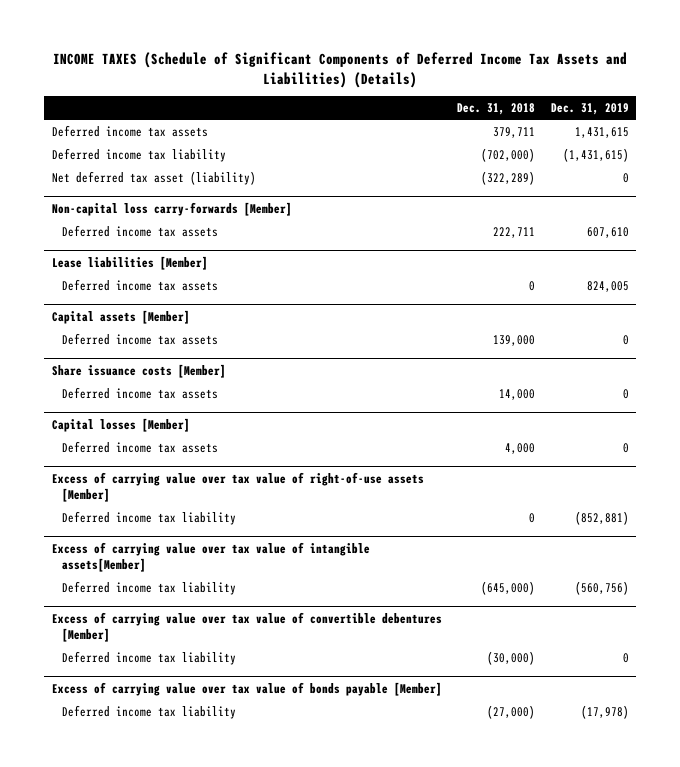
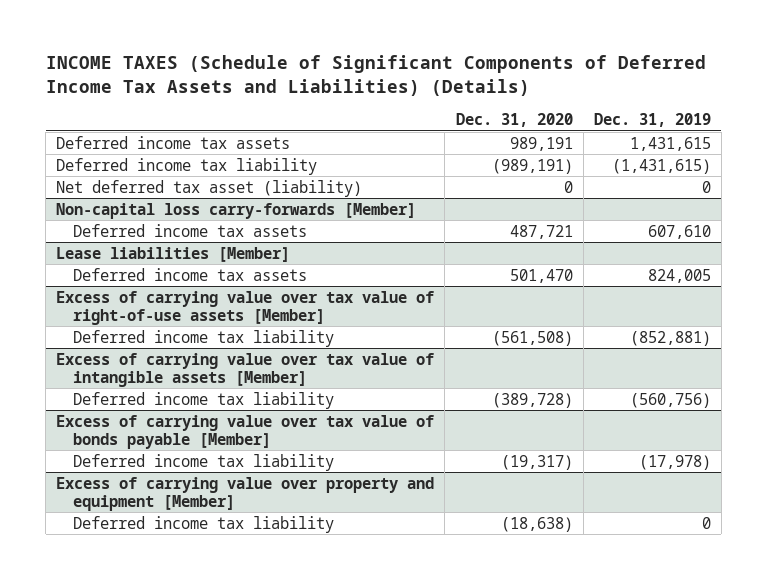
[457,103,536,116] Dec. 31, 2018 -> none
none -> [455,113,573,128] Dec. 31, 2020
[51,309,190,324] Capital assets [Member] -> none
[62,332,219,345] Deferred income tax assets -> none
[51,363,226,378] Share issuance costs [Member] -> none
[62,386,219,399] Deferred income tax assets -> none
[51,417,190,432] Capital losses [Member] -> none
[62,440,219,453] Deferred income tax assets -> none
[51,541,370,572] Excess of carrying value over tax value of intangible assets[Member] -> [56,352,435,387] Excess of carrying value over tax value of intangible assets [Member]
[51,611,442,642] Excess of carrying value over tax value of convertible debentures [Member] -> none
[62,650,237,665] Deferred income tax liability -> none
none -> [56,476,435,511] Excess of carrying value over property and equipment [Member]
none -> [72,515,334,533] Deferred income tax liability

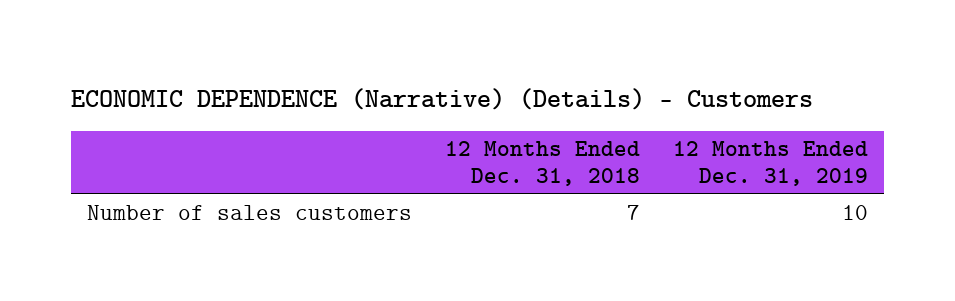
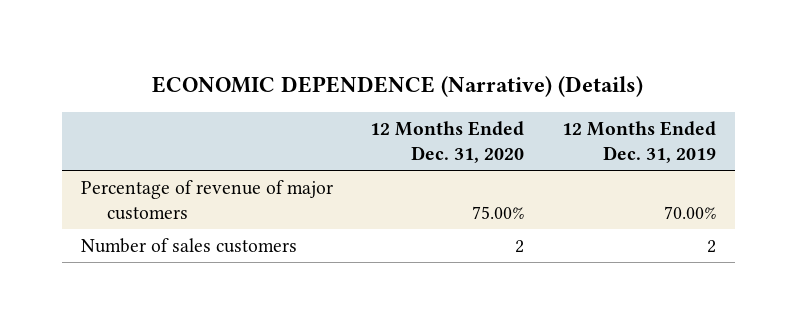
[70,88,813,111] ECONOMIC DEPENDENCE (Narrative) (Details) - Customers -> [152,76,644,98] ECONOMIC DEPENDENCE (Narrative) (Details)
[444,140,640,187] 12 Months Ended Dec. 31, 2018 -> none
none -> [370,120,525,163] 12 Months Ended Dec. 31, 2020
none -> [80,179,333,221] Percentage of revenue of major customers
[841,204,868,220] 10 -> [707,239,717,253] 2

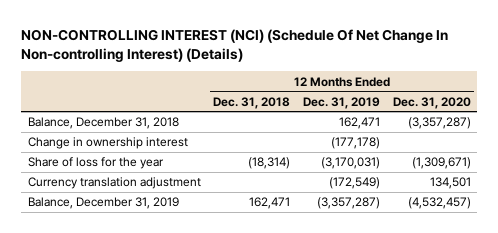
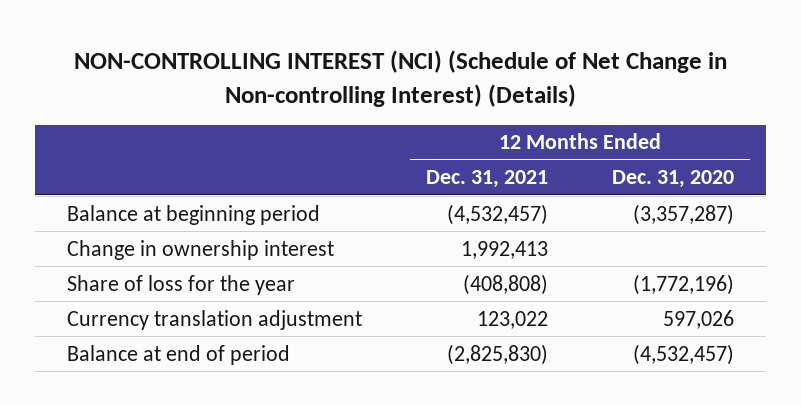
[21,29,449,63] NON-CONTROLLING INTEREST (NCI) (Schedule Of Net Change In Non-controlling Interest) (Details) -> [73,50,727,108] NON-CONTROLLING INTEREST (NCI) (Schedule of Net Change in Non-controlling Interest) (Details)
[213,96,291,109] Dec. 31, 2018 -> none
[303,96,381,109] Dec. 31, 2019 -> none
none -> [426,170,549,189] Dec. 31, 2021
[27,117,179,130] Balance, December 31, 2018 -> [67,204,321,225] Balance at beginning period
[411,157,471,170] (1,309,671) -> [633,273,735,295] (1,772,196)
[429,177,471,190] 134,501 -> [663,309,735,329] 597,026
[27,197,179,210] Balance, December 31, 2019 -> [67,344,291,365] Balance at end of period

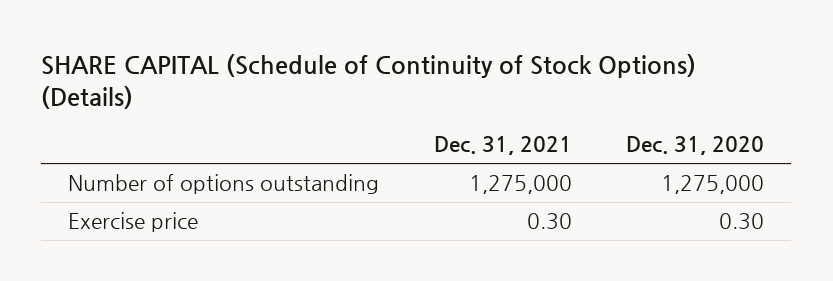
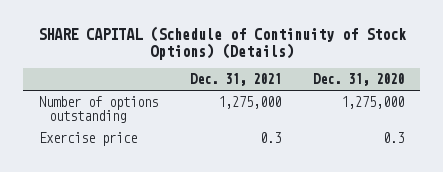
[526,213,572,231] 0.30 -> [260,132,282,144] 0.3
[719,213,765,231] 0.30 -> [383,132,405,144] 0.3

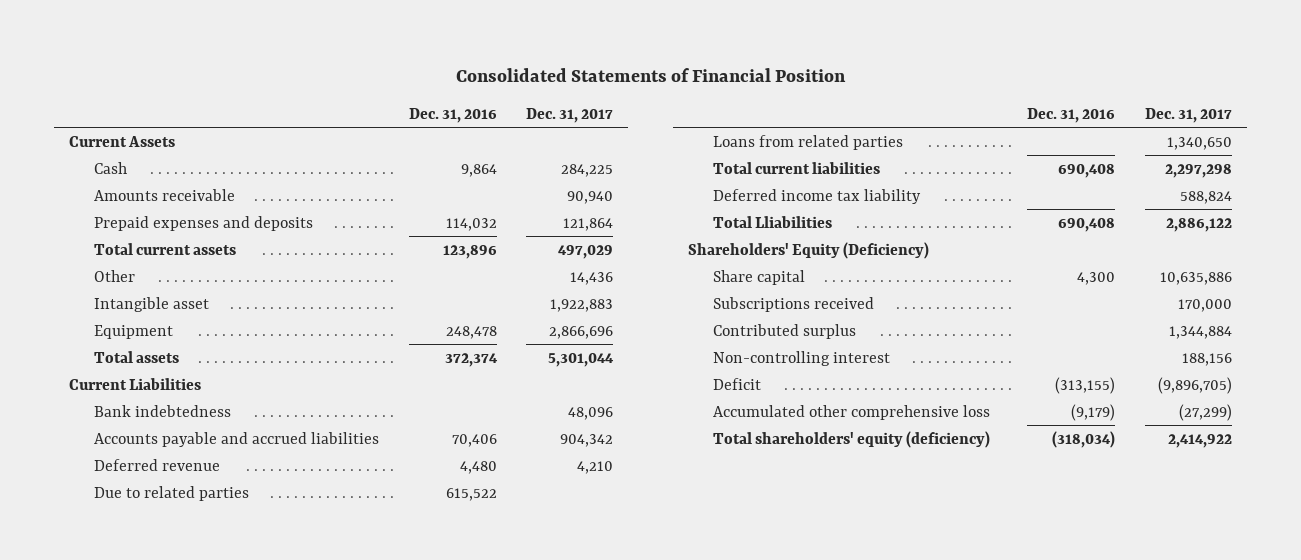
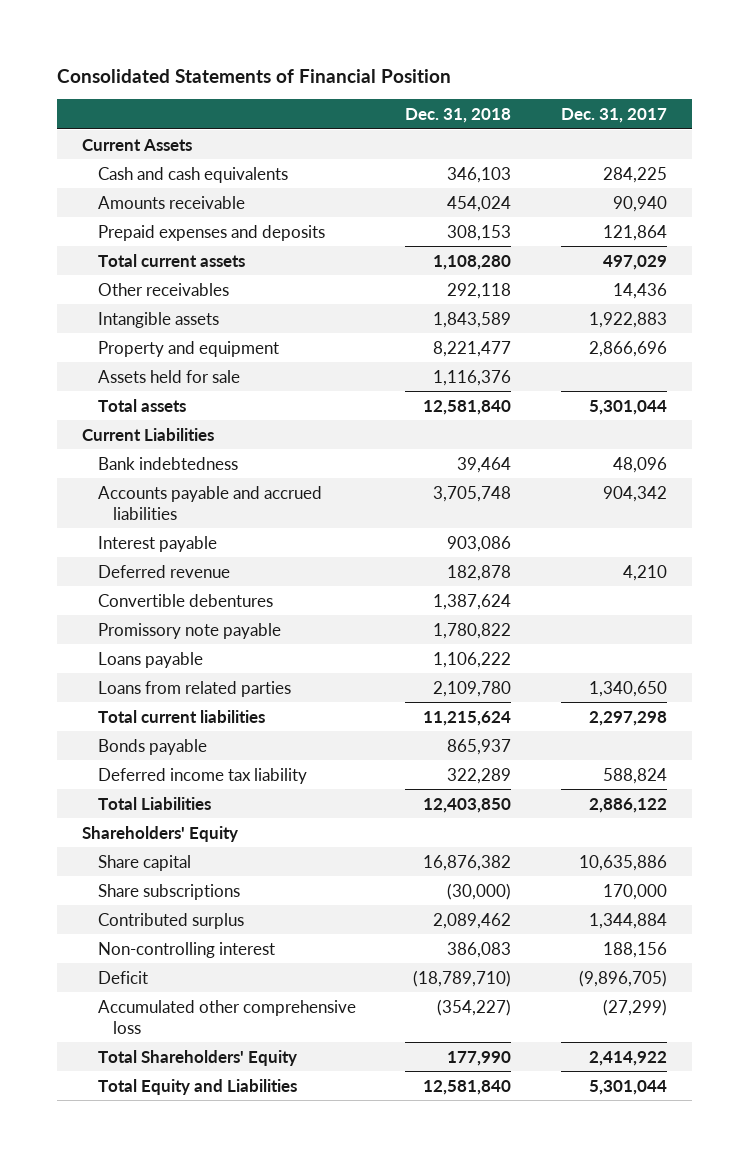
[408,107,497,123] Dec. 31, 2016 -> none
none -> [405,108,512,124] Dec. 31, 2018
[94,161,128,174] Cash -> [97,166,288,183] Cash and cash equivalents
[94,269,136,282] Other -> [97,282,229,296] Other receivables
[94,296,210,312] Intangible asset -> [97,311,219,328] Intangible assets
[94,324,174,339] Equipment -> [97,340,279,357] Property and equipment
none -> [97,369,240,383] Assets held for sale
none -> [97,535,217,552] Interest payable
[94,485,250,501] Due to related parties -> none
none -> [97,593,273,607] Convertible debentures
none -> [97,622,281,639] Promissory note payable
none -> [97,651,203,668] Loans payable
none -> [97,738,207,755] Bonds payable
[712,215,832,228] Total Lliabilities -> [97,796,211,810] Total Liabilities
[687,241,929,259] Shareholders' Equity (Deficiency) -> [81,825,238,842] Shareholders' Equity
[712,296,874,312] Subscriptions received -> none
none -> [97,883,240,900] Share subscriptions
[712,430,990,448] Total shareholders' equity (deficiency) -> [97,1049,297,1066] Total Shareholders' Equity
none -> [97,1078,297,1095] Total Equity and Liabilities

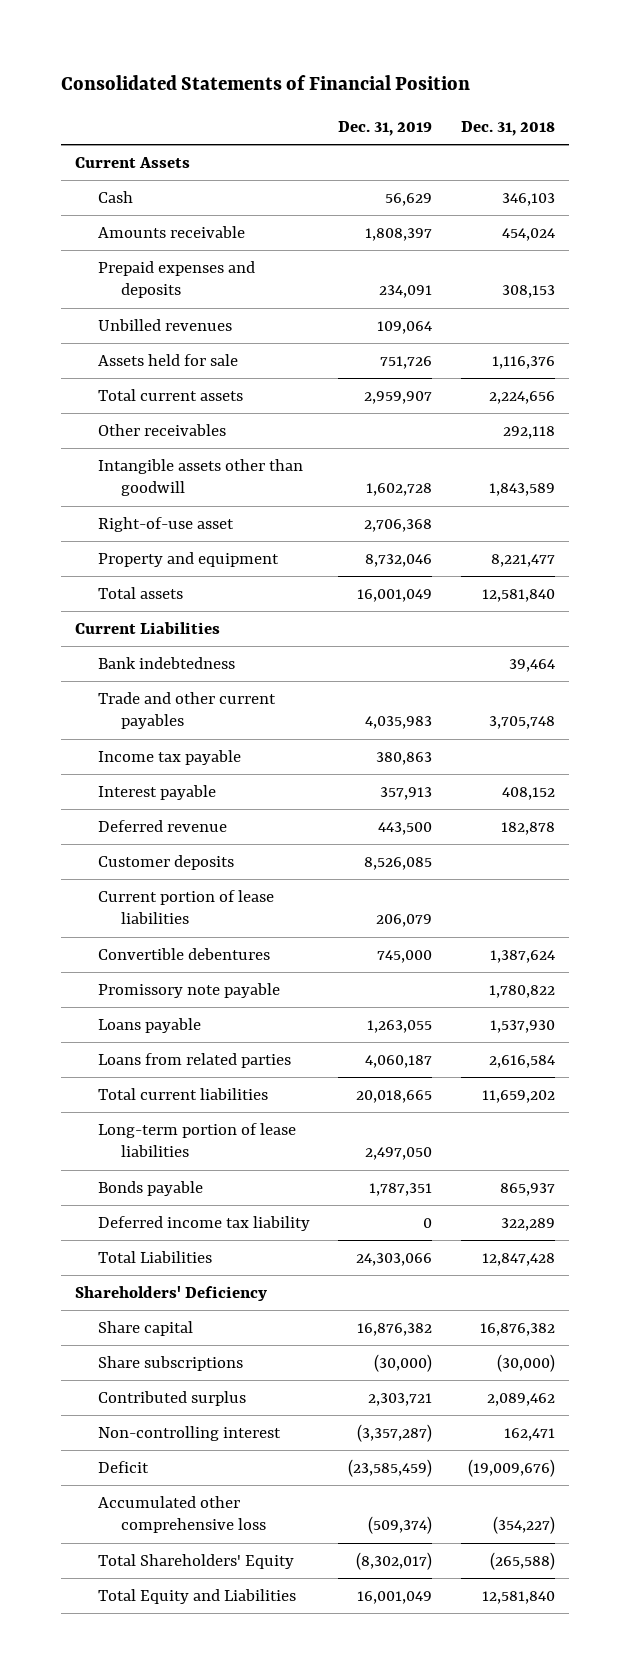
[561,108,668,124] Dec. 31, 2017 -> none
none -> [338,121,433,137] Dec. 31, 2019
[97,166,288,183] Cash and cash equivalents -> [97,191,133,204] Cash
none -> [97,319,232,332] Unbilled revenues
[97,369,240,383] Assets held for sale -> [97,354,238,367] Assets held for sale
[433,254,512,270] 1,108,280 -> [488,391,555,405] 2,224,656
[97,311,219,328] Intangible assets -> [97,459,303,497] Intangible assets other than goodwill
none -> [97,517,234,533] Right-of-use asset
[97,485,322,520] Accounts payable and accrued liabilities -> [97,692,276,730] Trade and other current payables
none -> [97,750,241,766] Income tax payable
[447,535,512,552] 903,086 -> [501,787,555,801] 408,152
none -> [97,855,234,871] Customer deposits
none -> [97,890,274,925] Current portion of lease liabilities
[433,651,512,668] 1,106,222 -> [489,1020,555,1034] 1,537,930
[433,680,512,697] 2,109,780 -> [488,1055,555,1069] 2,616,584
[423,710,512,726] 11,215,624 -> [481,1090,555,1104] 11,659,202
none -> [97,1123,296,1158] Long-term portion of lease liabilities
[423,797,512,813] 12,403,850 -> [481,1253,555,1267] 12,847,428
[81,825,238,842] Shareholders' Equity -> [74,1286,267,1302] Shareholders' Deficiency
[447,941,512,958] 386,083 -> [503,1428,555,1442] 162,471
[413,969,512,987] (18,789,710) -> [467,1459,555,1478] (19,009,676)
[447,1050,512,1066] 177,990 -> [489,1552,555,1571] (265,588)

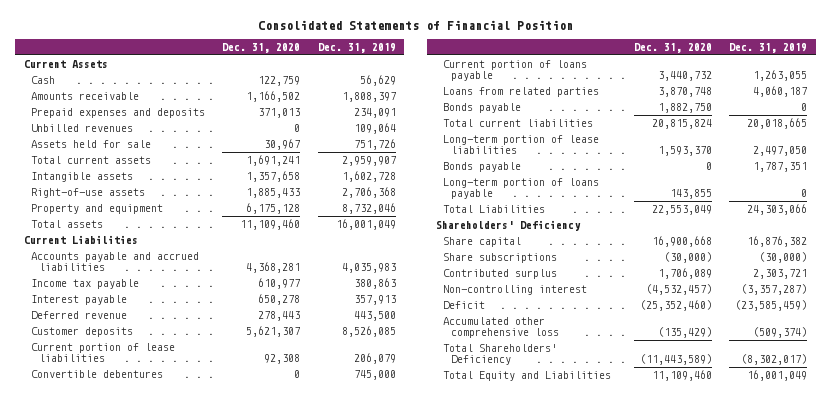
[460,121,555,137] Dec. 31, 2018 -> none
none -> [222,43,301,54] Dec. 31, 2020
[97,424,226,437] Other receivables -> none
[97,459,303,497] Intangible assets other than goodwill -> [31,172,134,183] Intangible assets
[97,517,234,533] Right-of-use asset -> [31,188,146,199] Right-of-use assets
[97,657,235,670] Bank indebtedness -> none
[97,692,276,730] Trade and other current payables -> [31,252,200,271] Accounts payable and accrued liabilities
[97,983,280,999] Promissory note payable -> none
[97,1018,201,1034] Loans payable -> [443,60,588,81] Current portion of loans payable
none -> [443,103,522,114] Bonds payable
[97,1216,310,1232] Deferred income tax liability -> none
none -> [443,178,600,199] Long-term portion of loans payable
[97,1554,294,1570] Total Shareholders' Equity -> [443,344,558,365] Total Shareholders' Deficiency

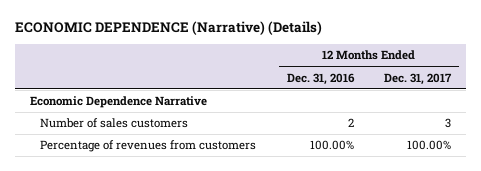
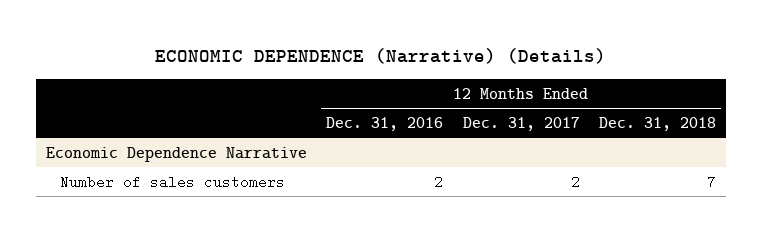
none -> [599,116,717,131] Dec. 31, 2018
[40,140,257,153] Percentage of revenues from customers -> none
[445,118,452,129] 3 -> [570,174,580,189] 2

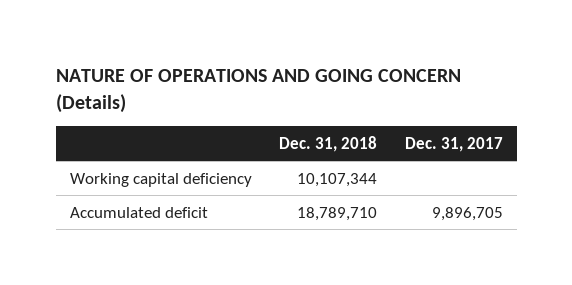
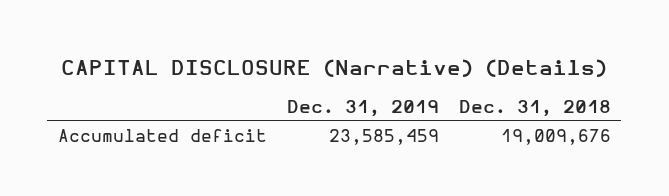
[55,69,461,113] NATURE OF OPERATIONS AND GOING CONCERN (Details) -> [61,58,608,77] CAPITAL DISCLOSURE (Narrative) (Details)
[404,136,503,152] Dec. 31, 2017 -> none
none -> [286,99,439,117] Dec. 31, 2019
[69,172,252,187] Working capital deficiency -> none
[297,206,378,221] 18,789,710 -> [501,128,612,145] 19,009,676

